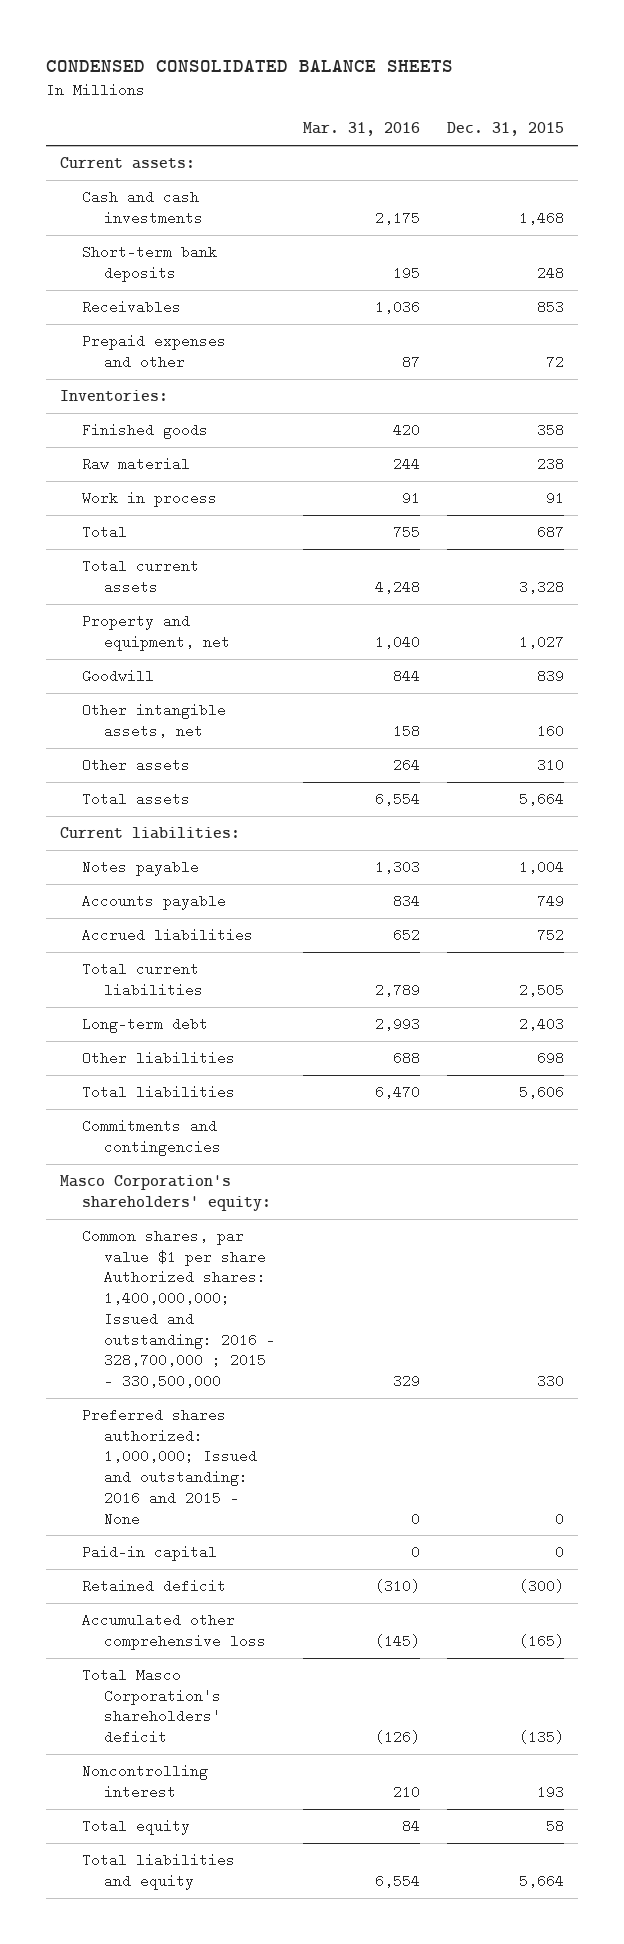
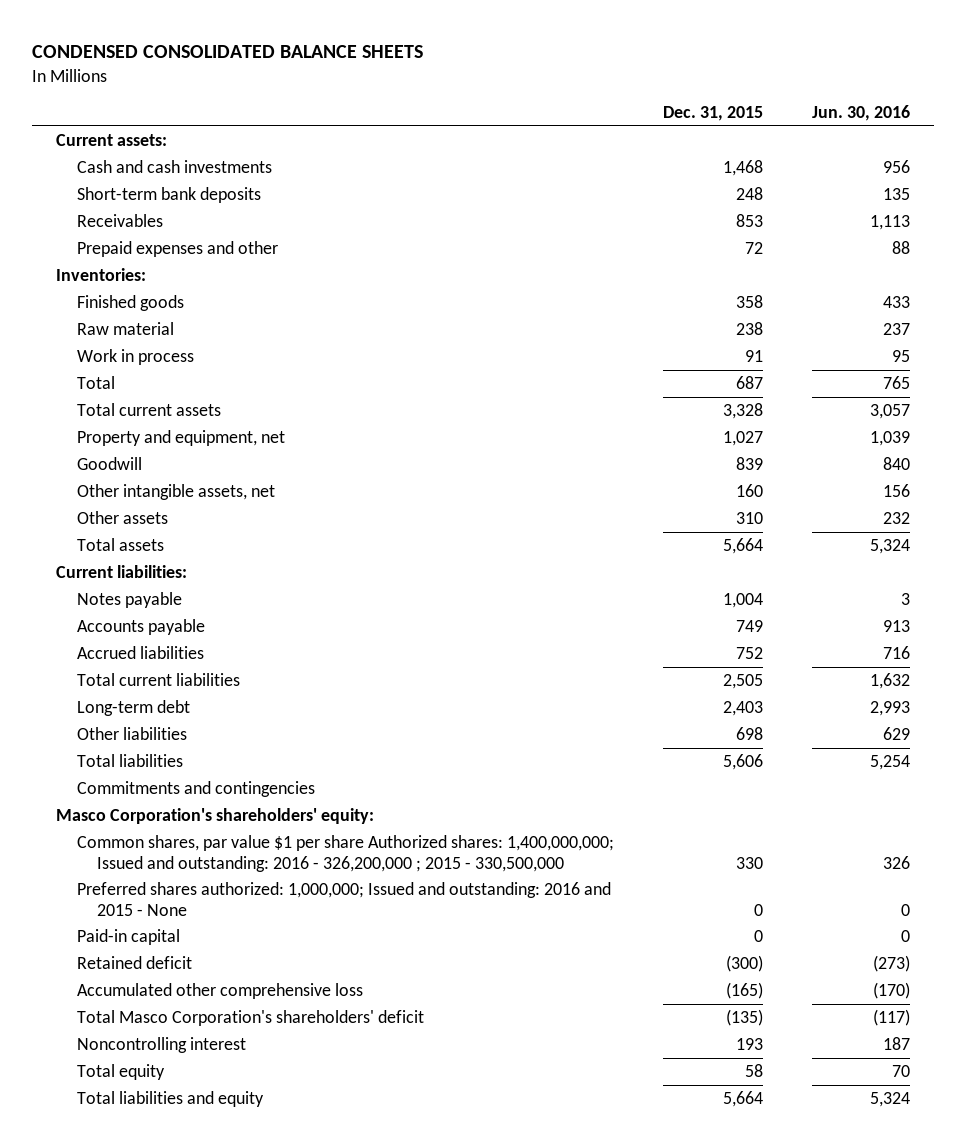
[302,122,420,137] Mar. 31, 2016 -> none
none -> [811,104,910,121] Jun. 30, 2016
[81,1229,276,1388] Common shares, par value $1 per share Authorized shares: 1,400,000,000; Issued and outstanding: 2016 - 328,700,000 ; 2015 - 330,500,000 -> [76,835,614,872] Common shares, par value $1 per share Authorized shares: 1,400,000,000; Issued and outstanding: 2016 - 326,200,000 ; 2015 - 330,500,000

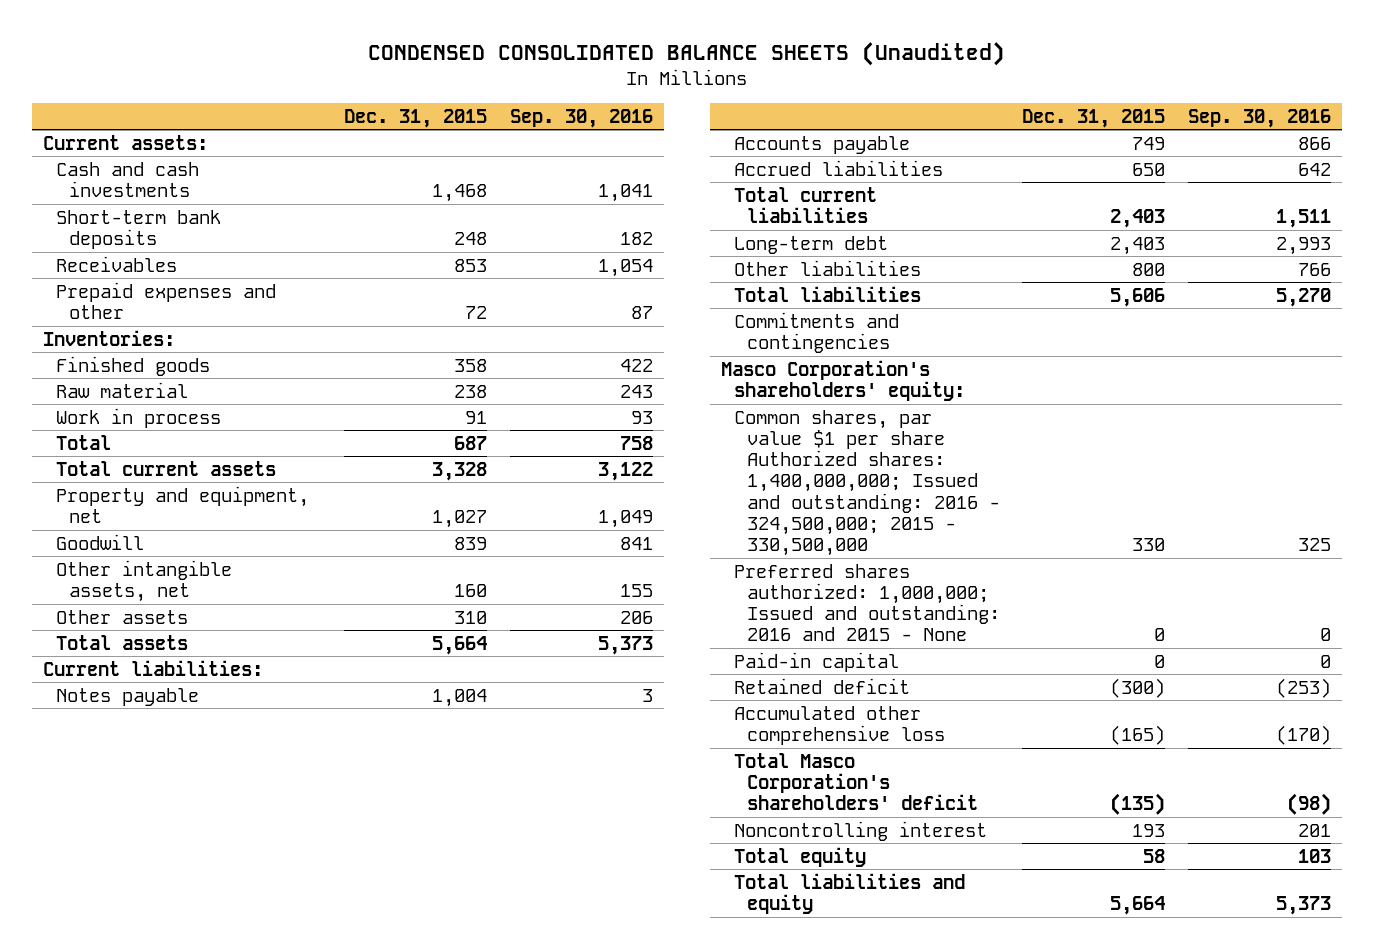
[31,45,423,59] CONDENSED CONSOLIDATED BALANCE SHEETS -> [367,42,1005,67] CONDENSED CONSOLIDATED BALANCE SHEETS (Unaudited)
[811,104,910,121] Jun. 30, 2016 -> none
none -> [509,108,653,128] Sep. 30, 2016
[735,647,763,660] 752 -> [1132,162,1166,176] 650
[722,674,763,690] 2,505 -> [1110,208,1166,228] 2,403
[735,727,763,741] 698 -> [1132,262,1166,276] 800
[76,835,614,872] Common shares, par value $1 per share Authorized shares: 1,400,000,000; Issued and outstanding: 2016 - 326,200,000 ; 2015 - 330,500,000 -> [734,409,1001,557] Common shares, par value $1 per share Authorized shares: 1,400,000,000; Issued and outstanding: 2016 - 324,500,000; 2015 - 330,500,000

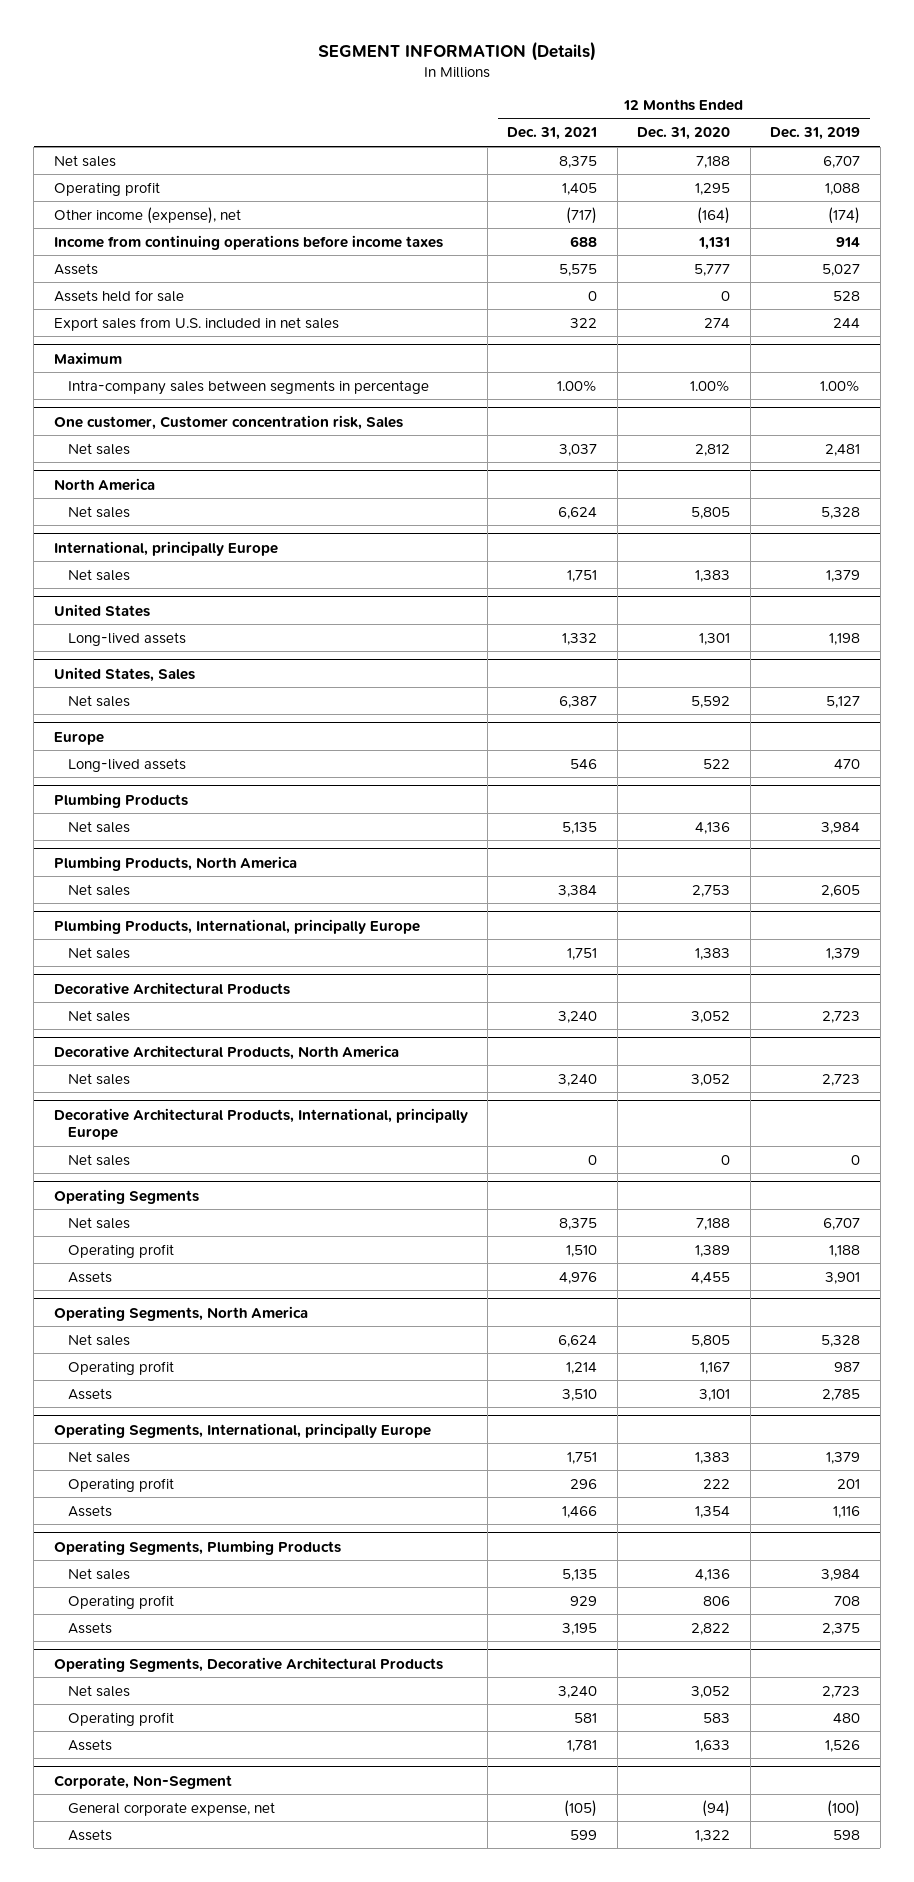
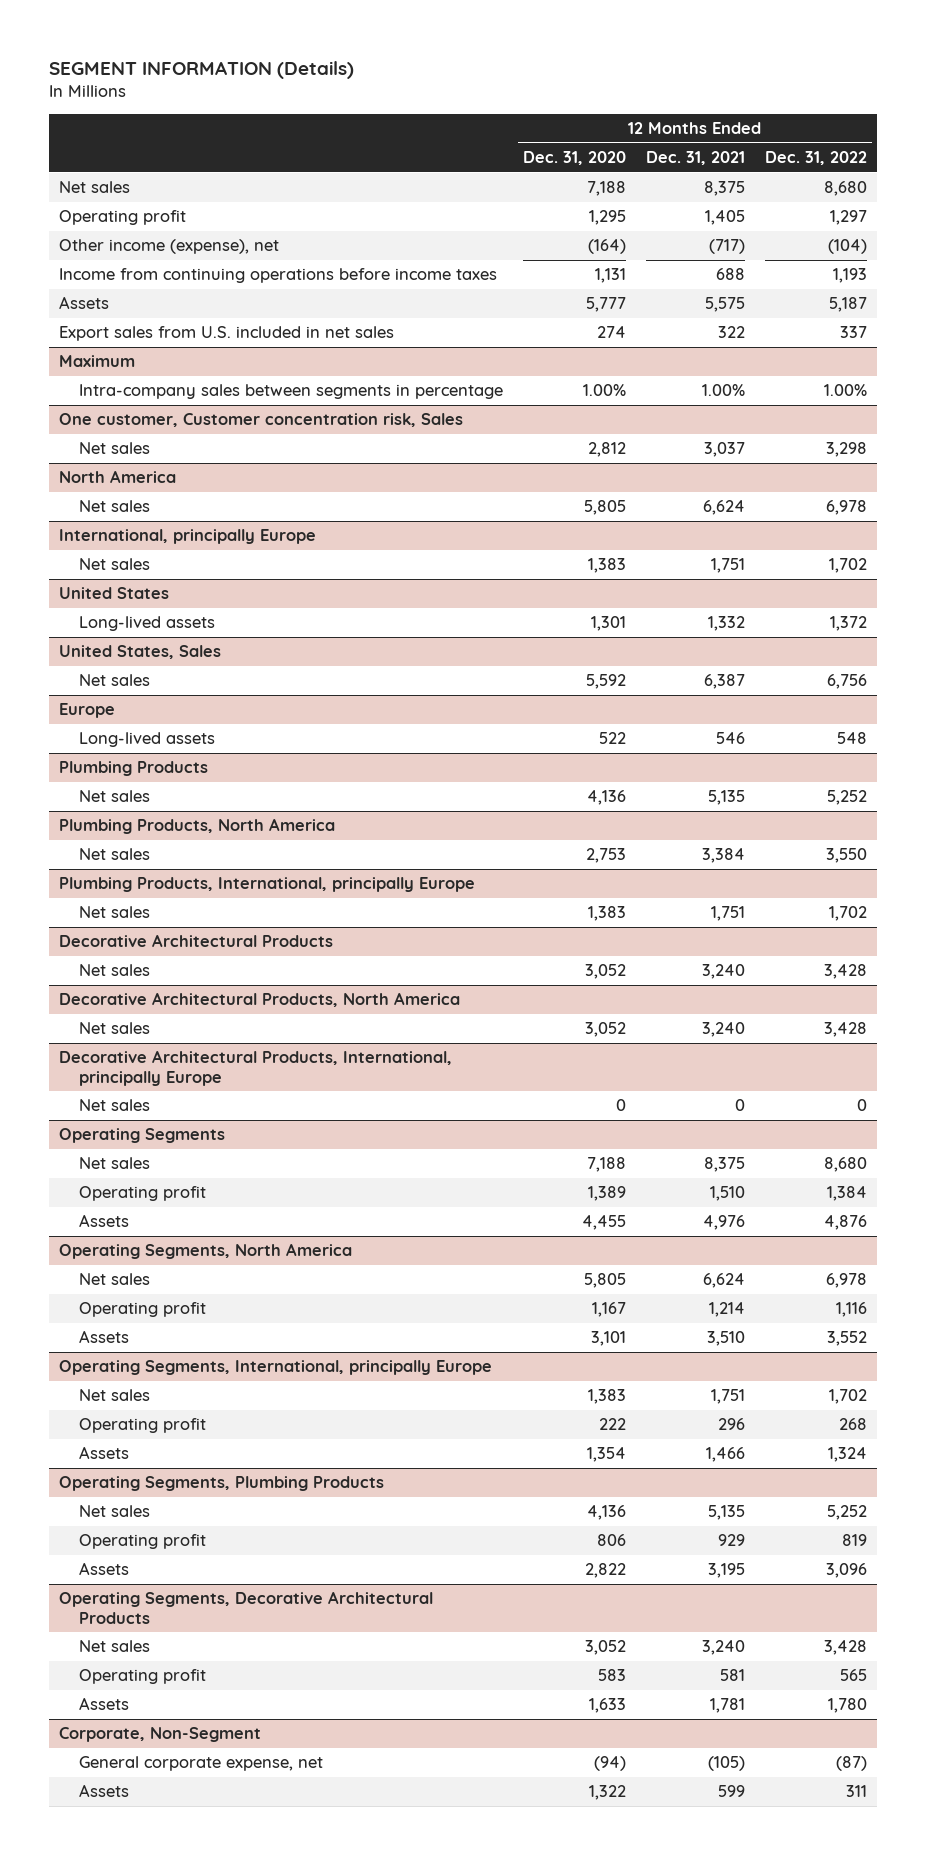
[770,127,861,141] Dec. 31, 2019 -> none
none -> [764,151,867,166] Dec. 31, 2022
[53,289,184,302] Assets held for sale -> none

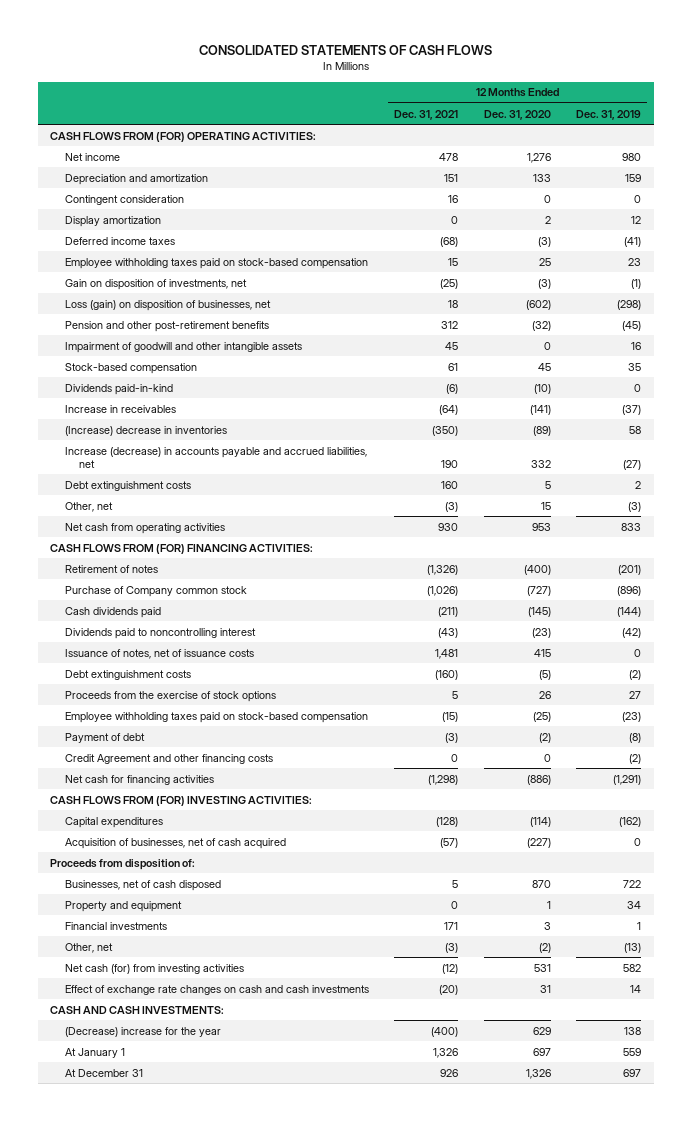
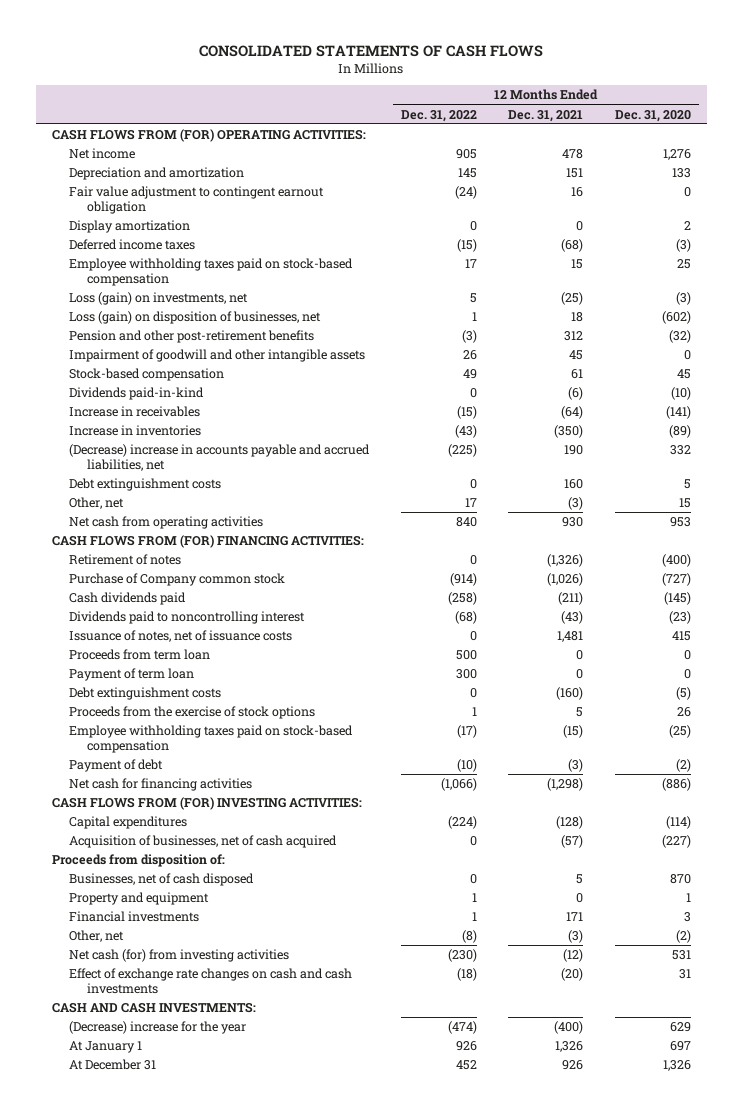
[576,109,642,120] Dec. 31, 2019 -> none
none -> [400,109,477,122] Dec. 31, 2022
[64,194,184,205] Contingent consideration -> [69,186,325,214] Fair value adjustment to contingent earnout obligation
[64,278,247,290] Gain on disposition of investments, net -> [69,292,249,306] Loss (gain) on investments, net
[64,425,227,436] (Increase) decrease in inventories -> [69,425,202,437] Increase in inventories
[64,446,367,468] Increase (decrease) in accounts payable and accrued liabilities, net -> [69,444,371,471] (Decrease) increase in accounts payable and accrued liabilities, net
none -> [69,649,211,661] Proceeds from term loan
none -> [69,668,195,682] Payment of term loan
[64,753,273,764] Credit Agreement and other financing costs -> none

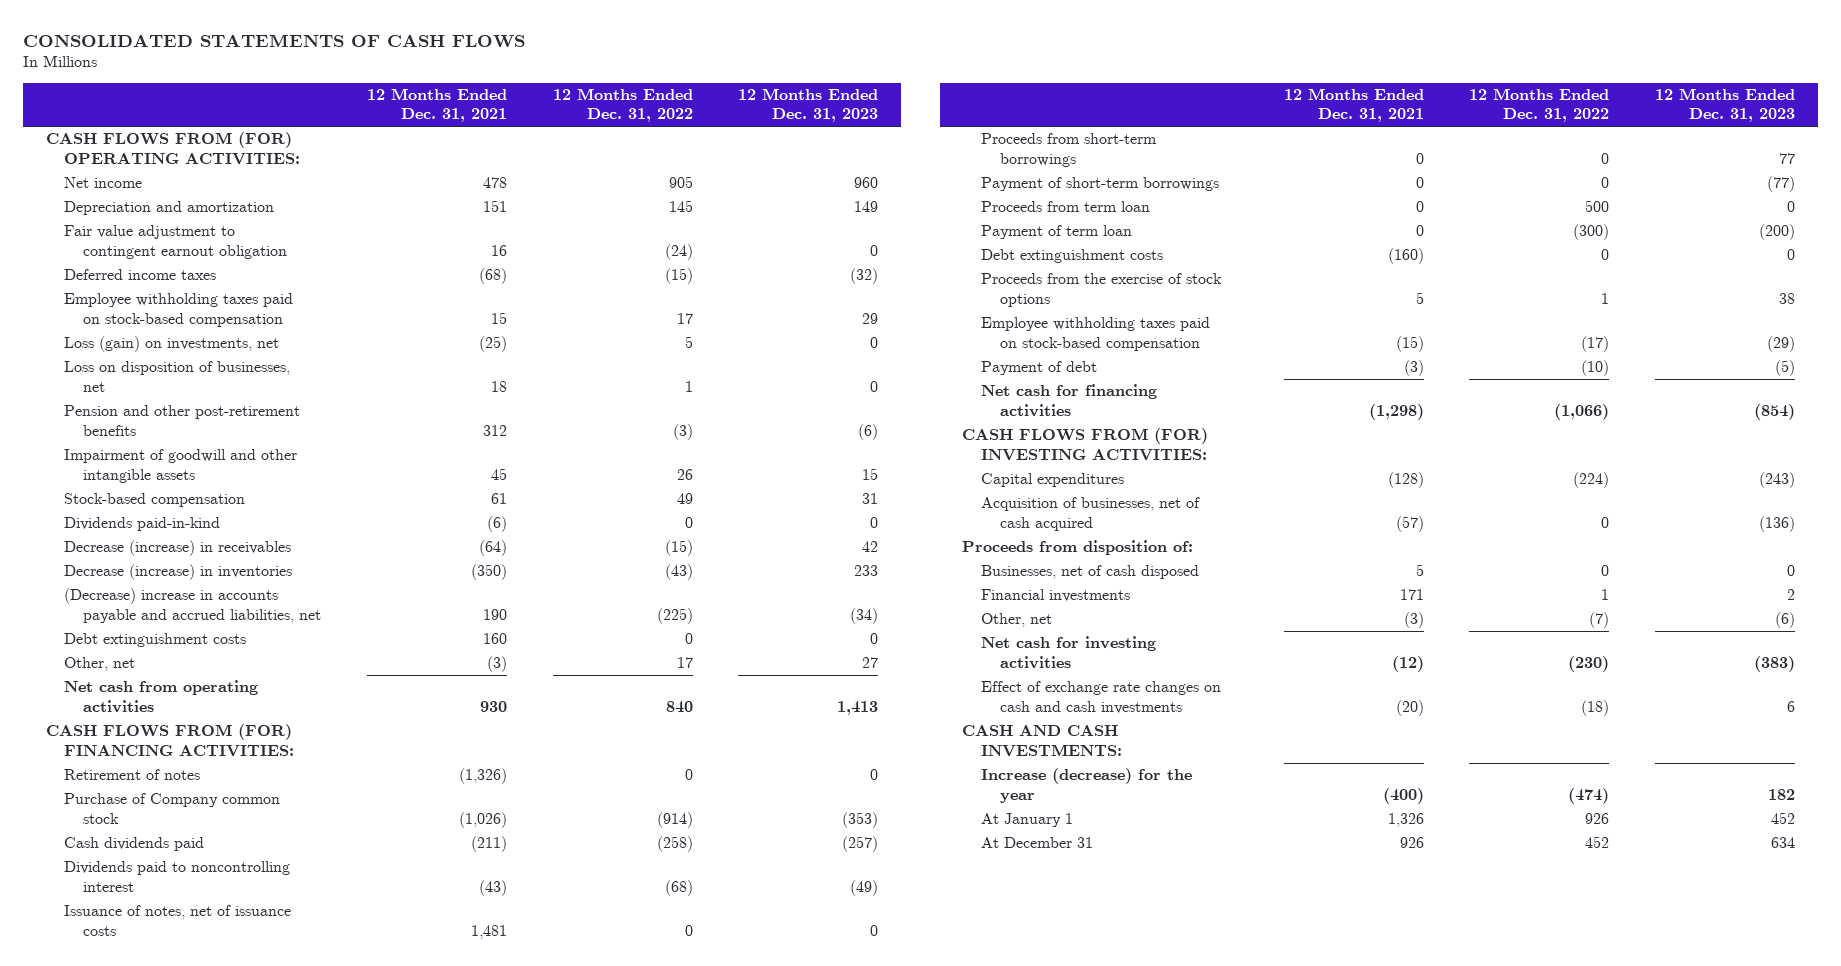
[614,109,691,122] Dec. 31, 2020 -> none
none -> [738,87,879,123] 12 Months Ended Dec. 31, 2023
[69,220,191,234] Display amortization -> none
[69,311,322,325] Loss (gain) on disposition of businesses, net -> [64,361,291,392] Loss on disposition of businesses, net
[69,406,201,418] Increase in receivables -> [64,540,292,557] Decrease (increase) in receivables
[69,425,202,437] Increase in inventories -> [64,564,293,581] Decrease (increase) in inventories
none -> [981,133,1158,167] Proceeds from short-term borrowings
none -> [981,177,1220,192] Payment of short-term borrowings
[455,669,477,680] 300 -> [1573,224,1610,241] (300)
[69,892,210,906] Property and equipment -> none
[461,930,477,944] (8) -> [1589,612,1610,629] (7)
[69,949,290,963] Net cash (for) from investing activities -> [981,636,1157,669] Net cash for investing activities
[69,1021,247,1035] (Decrease) increase for the year -> [981,768,1193,803] Increase (decrease) for the year

